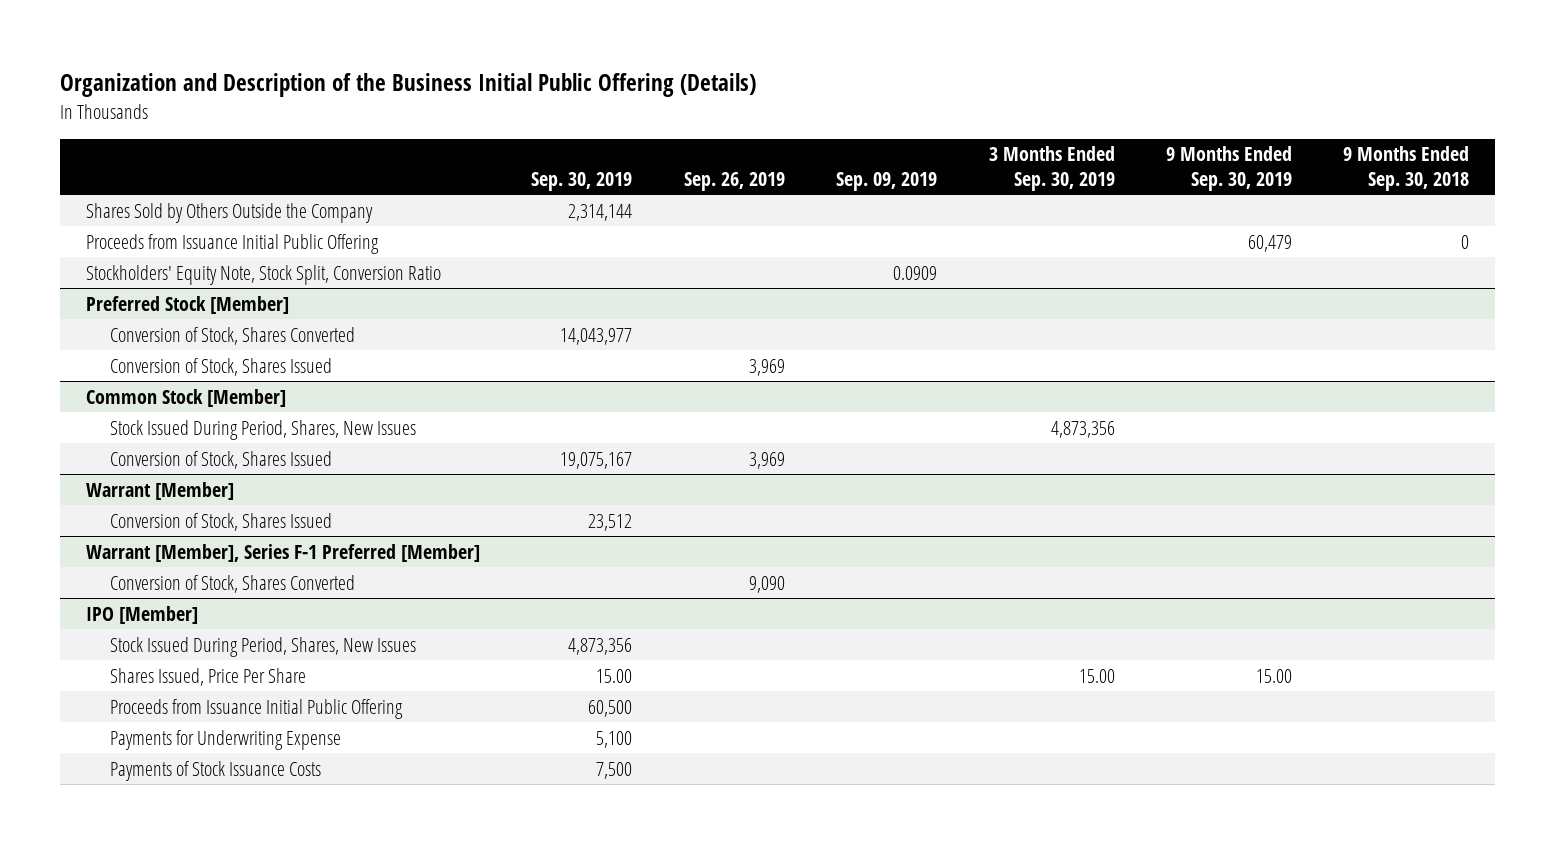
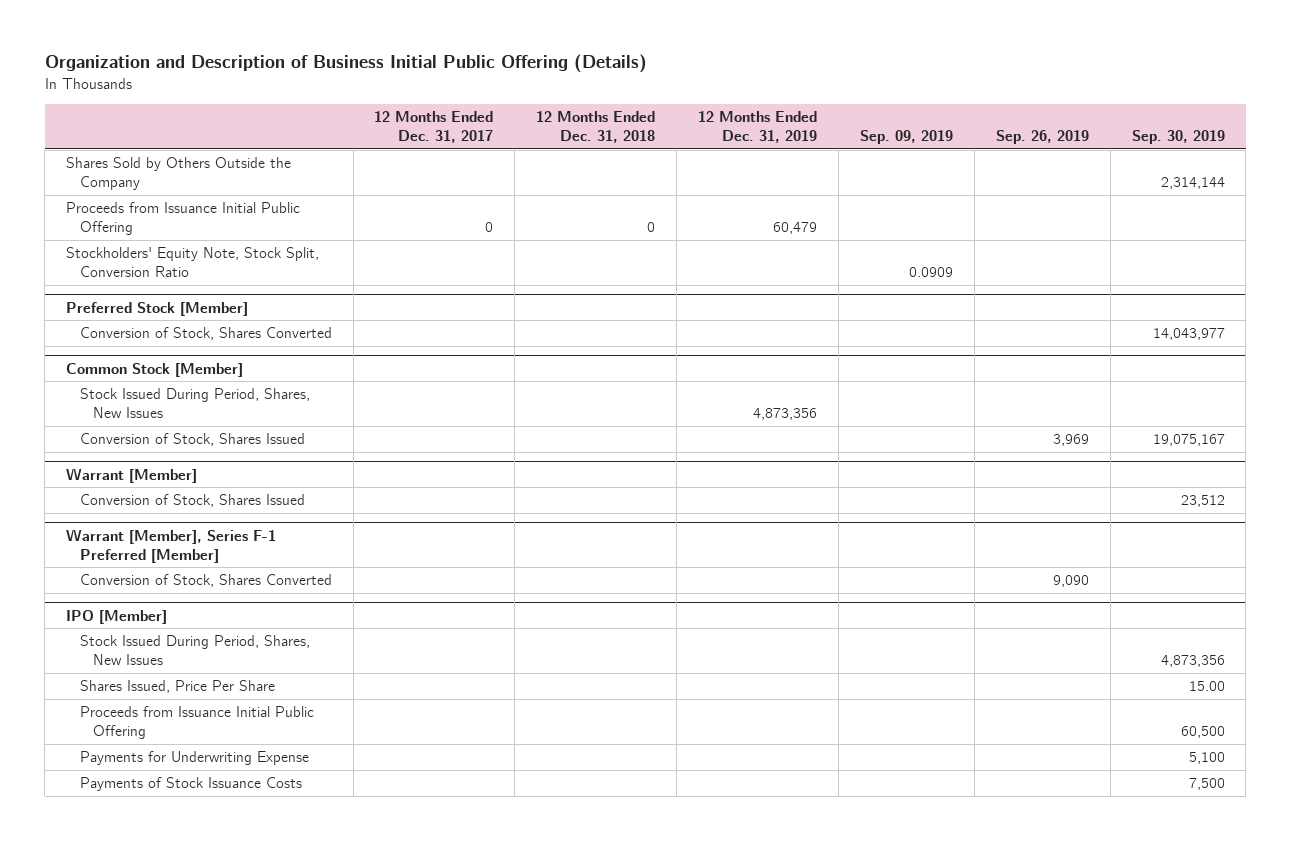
[60,73,757,98] Organization and Description of the Business Initial Public Offering (Details) -> [44,54,647,74] Organization and Description of Business Initial Public Offering (Details)
[988,146,1115,191] 3 Months Ended Sep. 30, 2019 -> none
[1166,146,1293,191] 9 Months Ended Sep. 30, 2019 -> none
[1343,146,1470,191] 9 Months Ended Sep. 30, 2018 -> none
none -> [374,110,494,143] 12 Months Ended Dec. 31, 2017
none -> [536,110,656,143] 12 Months Ended Dec. 31, 2018
none -> [698,110,818,143] 12 Months Ended Dec. 31, 2019
[109,357,332,376] Conversion of Stock, Shares Issued -> none

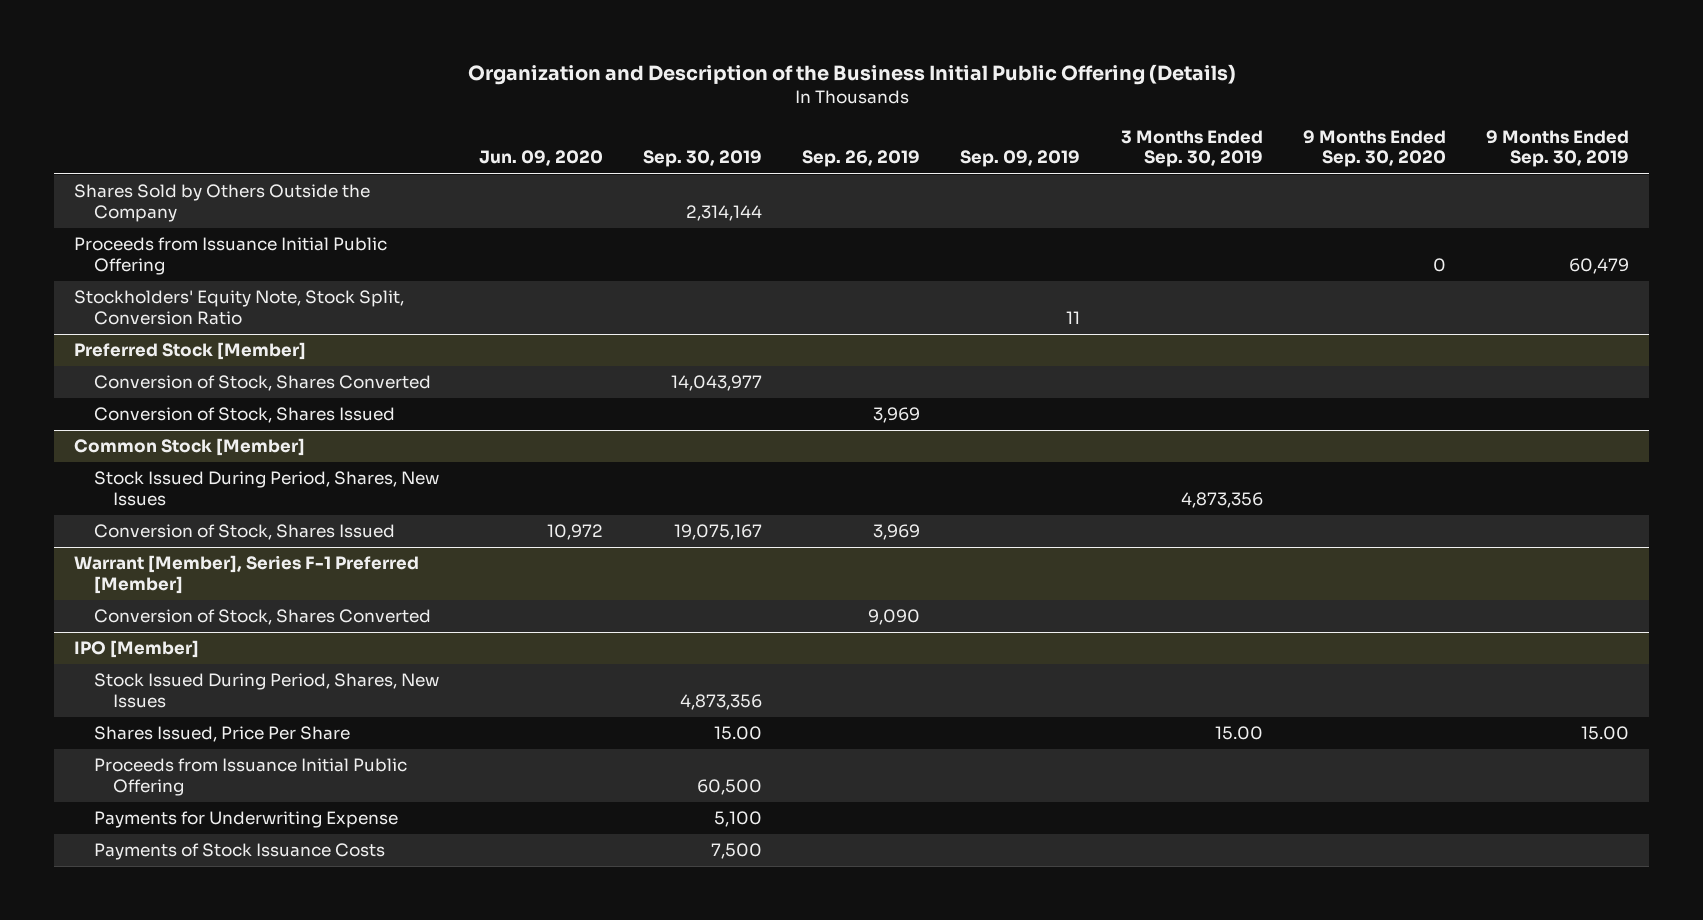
[44,54,647,74] Organization and Description of Business Initial Public Offering (Details) -> [467,64,1236,86] Organization and Description of the Business Initial Public Offering (Details)
[374,110,494,143] 12 Months Ended Dec. 31, 2017 -> none
[536,110,656,143] 12 Months Ended Dec. 31, 2018 -> none
[698,110,818,143] 12 Months Ended Dec. 31, 2019 -> none
none -> [478,150,603,167] Jun. 09, 2020
none -> [1120,129,1263,168] 3 Months Ended Sep. 30, 2019
none -> [1302,129,1446,168] 9 Months Ended Sep. 30, 2020
none -> [1486,129,1630,168] 9 Months Ended Sep. 30, 2019
[908,267,953,278] 0.0909 -> [1066,311,1081,325] 11
none -> [93,407,395,424] Conversion of Stock, Shares Issued
[66,467,198,483] Warrant [Member] -> none
[79,494,305,508] Conversion of Stock, Shares Issued -> none

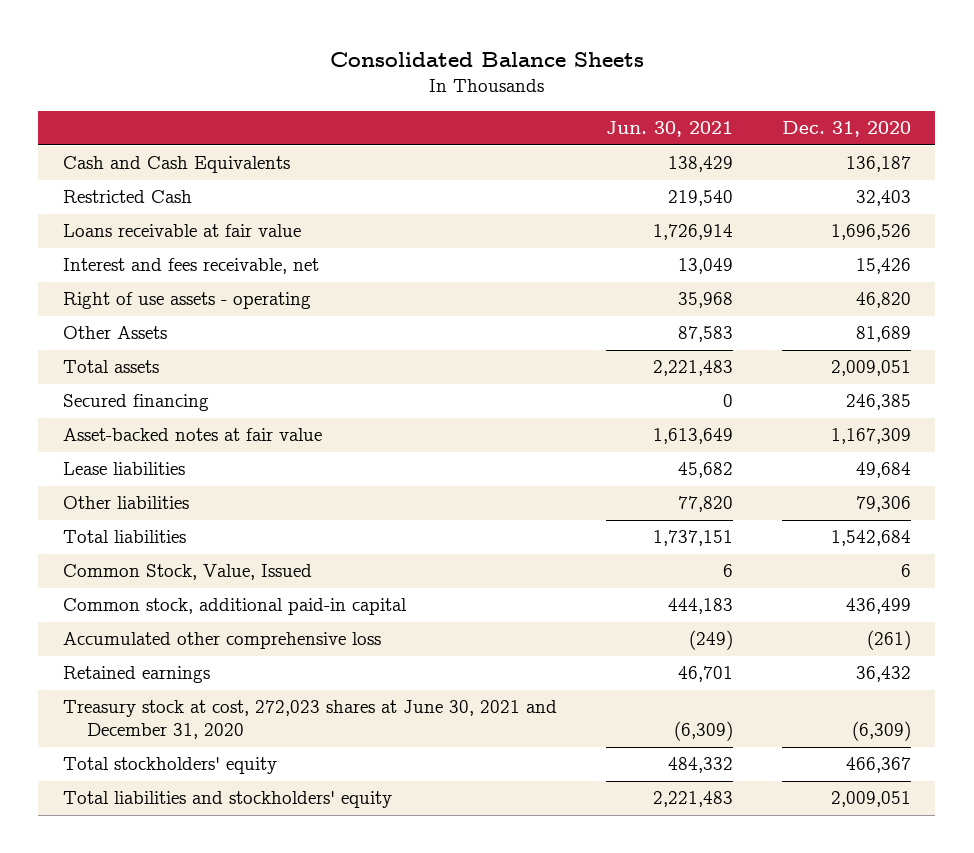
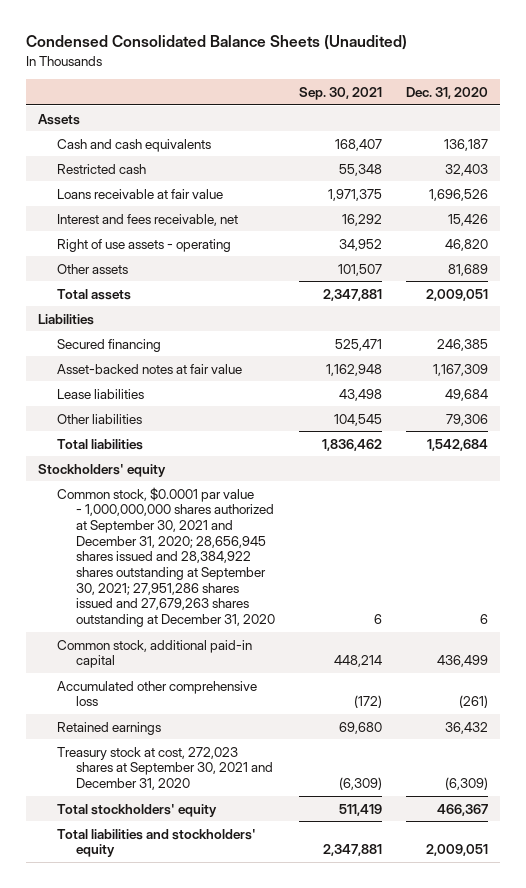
[329,52,644,68] Consolidated Balance Sheets -> [26,35,408,51] Condensed Consolidated Balance Sheets (Unaudited)
[605,121,733,138] Jun. 30, 2021 -> none
none -> [299,86,383,100] Sep. 30, 2021
none -> [38,113,81,125] Assets
[62,156,290,174] Cash and Cash Equivalents -> [57,138,212,152] Cash and cash equivalents
[62,190,192,204] Restricted Cash -> [57,163,147,174] Restricted cash
[62,326,167,340] Other Assets -> [57,263,129,274] Other assets
none -> [38,313,95,325] Liabilities
none -> [38,463,167,477] Stockholders' equity
[62,564,312,581] Common Stock, Value, Issued -> [57,486,276,628] Common stock, $0.0001 par value - 1,000,000,000 shares authorized at September 30, 2021 and December 31, 2020; 28,656,945 shares issued and 28,384,922 shares outstanding at September 30, 2021; 27,951,286 shares issued and 27,679,263 shares outstanding at December 31, 2020
[62,700,557,740] Treasury stock at cost, 272,023 shares at June 30, 2021 and December 31, 2020 -> [57,746,274,791] Treasury stock at cost, 272,023 shares at September 30, 2021 and December 31, 2020

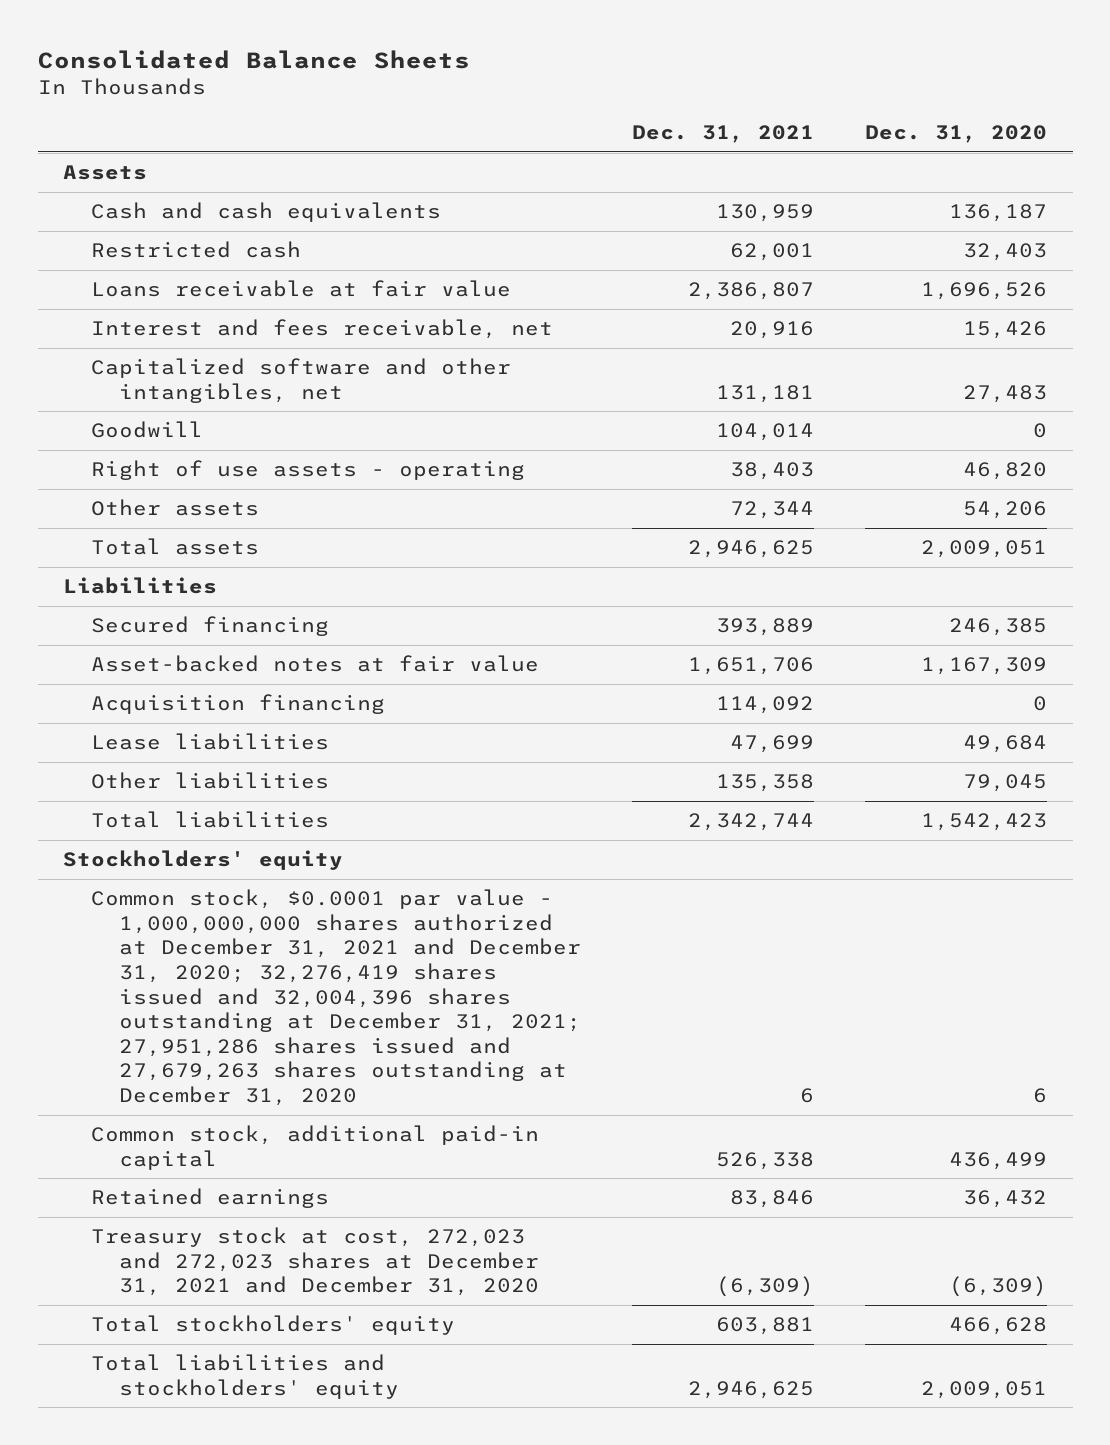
[26,35,408,51] Condensed Consolidated Balance Sheets (Unaudited) -> [37,49,470,69] Consolidated Balance Sheets
[299,86,383,100] Sep. 30, 2021 -> none
none -> [632,125,815,144] Dec. 31, 2021
none -> [91,358,512,403] Capitalized software and other intangibles, net
none -> [91,421,204,439] Goodwill
[448,263,489,276] 81,689 -> [963,501,1048,520] 54,206
none -> [91,694,386,715] Acquisition financing
[446,413,489,426] 79,306 -> [963,774,1048,793] 79,045
[427,438,489,451] 1,542,684 -> [921,813,1048,832] 1,542,423
[57,486,276,628] Common stock, $0.0001 par value - 1,000,000,000 shares authorized at September 30, 2021 and December 31, 2020; 28,656,945 shares issued and 28,384,922 shares outstanding at September 30, 2021; 27,951,286 shares issued and 27,679,263 shares outstanding at December 31, 2020 -> [91,889,582,1107] Common stock, $0.0001 par value - 1,000,000,000 shares authorized at December 31, 2021 and December 31, 2020; 32,276,419 shares issued and 32,004,396 shares outstanding at December 31, 2021; 27,951,286 shares issued and 27,679,263 shares outstanding at December 31, 2020
[57,680,258,707] Accumulated other comprehensive loss -> none
[57,746,274,791] Treasury stock at cost, 272,023 shares at September 30, 2021 and December 31, 2020 -> [91,1227,540,1297] Treasury stock at cost, 272,023 and 272,023 shares at December 31, 2021 and December 31, 2020
[437,803,489,816] 466,367 -> [949,1317,1048,1336] 466,628

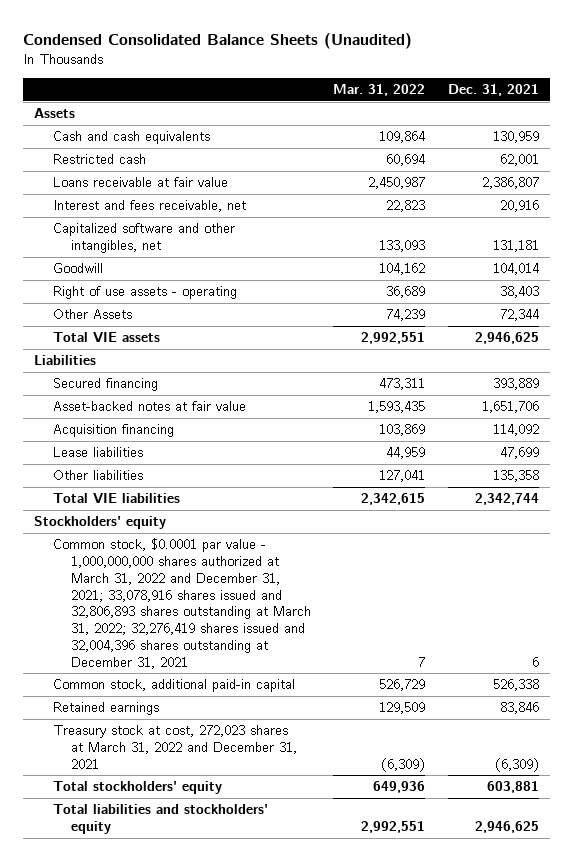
[37,49,470,69] Consolidated Balance Sheets -> [22,32,412,49] Condensed Consolidated Balance Sheets (Unaudited)
[865,125,1048,144] Dec. 31, 2020 -> none
none -> [333,83,426,96] Mar. 31, 2022
[91,499,260,517] Other assets -> [52,309,132,320] Other Assets
[91,538,260,556] Total assets -> [52,332,160,343] Total VIE assets
[91,811,330,829] Total liabilities -> [52,493,180,504] Total VIE liabilities
[91,889,582,1107] Common stock, $0.0001 par value - 1,000,000,000 shares authorized at December 31, 2021 and December 31, 2020; 32,276,419 shares issued and 32,004,396 shares outstanding at December 31, 2021; 27,951,286 shares issued and 27,679,263 shares outstanding at December 31, 2020 -> [52,538,311,669] Common stock, $0.0001 par value - 1,000,000,000 shares authorized at March 31, 2022 and December 31, 2021; 33,078,916 shares issued and 32,806,893 shares outstanding at March 31, 2022; 32,276,419 shares issued and 32,004,396 shares outstanding at December 31, 2021
[91,1227,540,1297] Treasury stock at cost, 272,023 and 272,023 shares at December 31, 2021 and December 31, 2020 -> [52,725,297,769] Treasury stock at cost, 272,023 shares at March 31, 2022 and December 31, 2021

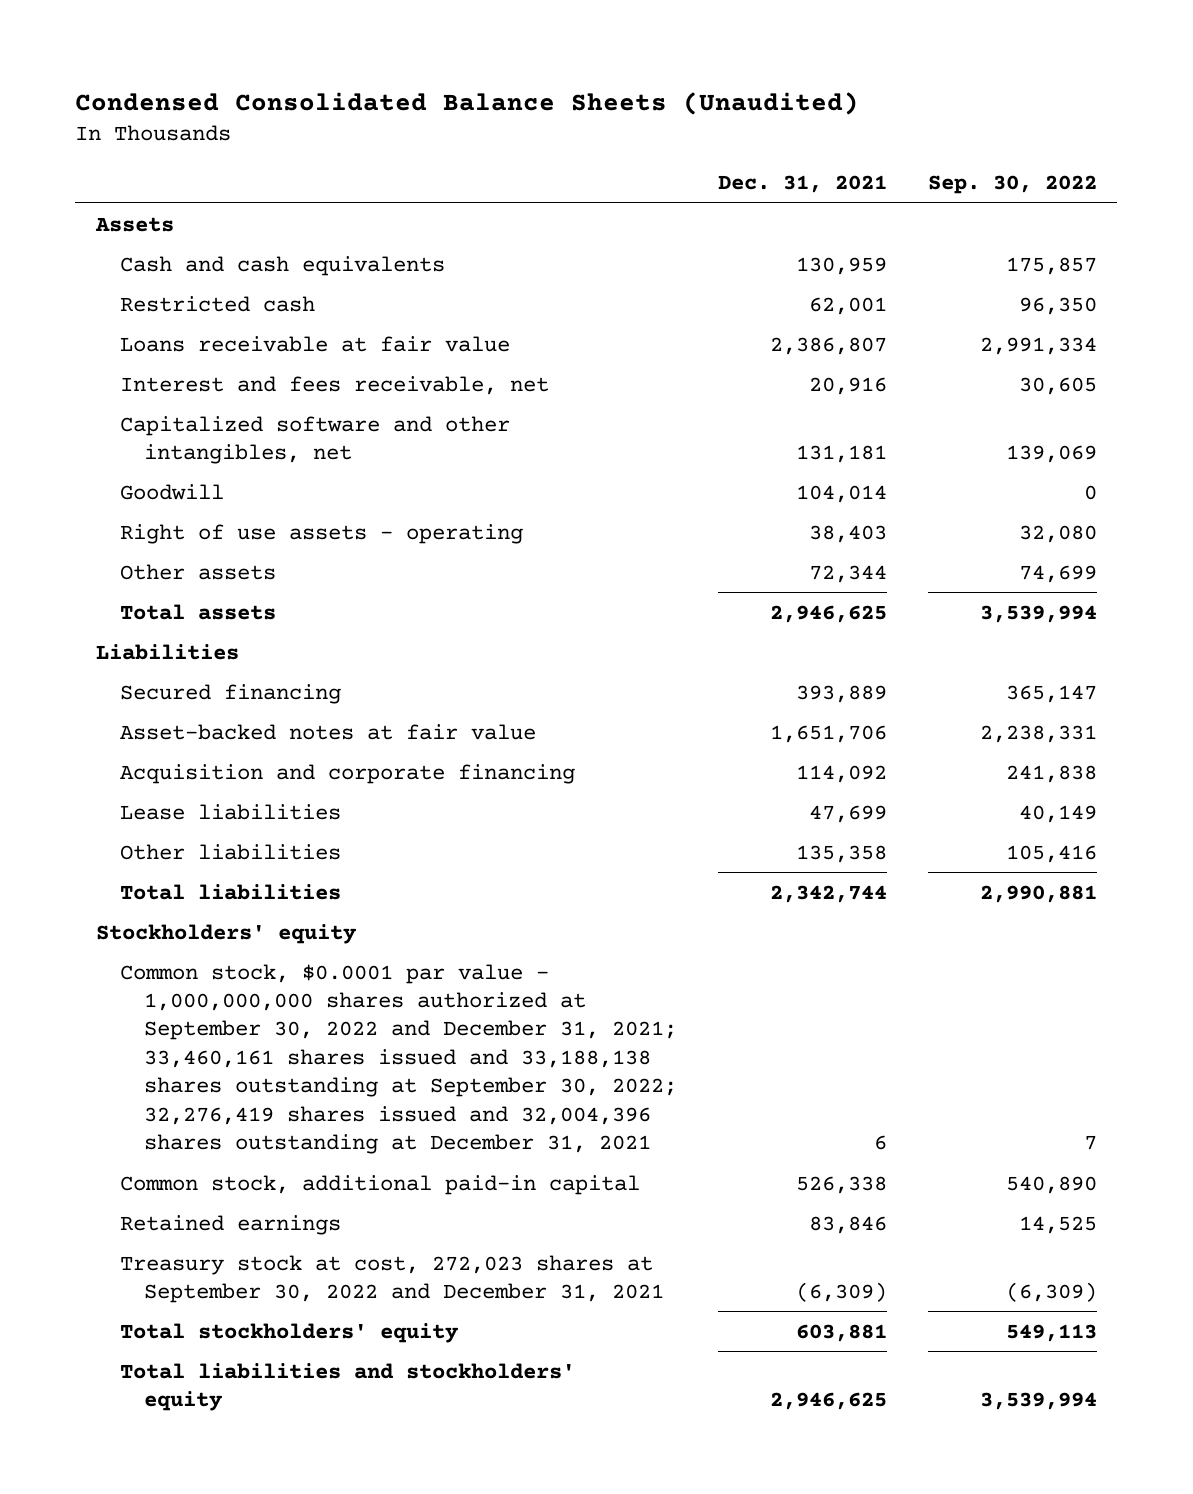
[333,83,426,96] Mar. 31, 2022 -> none
none -> [928,175,1098,195] Sep. 30, 2022
[52,309,132,320] Other Assets -> [119,563,276,580] Other assets
[52,332,160,343] Total VIE assets -> [119,603,276,620] Total assets
[52,424,174,438] Acquisition financing -> [119,763,575,784] Acquisition and corporate financing
[52,493,180,504] Total VIE liabilities -> [119,883,341,900] Total liabilities
[52,538,311,669] Common stock, $0.0001 par value - 1,000,000,000 shares authorized at March 31, 2022 and December 31, 2021; 33,078,916 shares issued and 32,806,893 shares outstanding at March 31, 2022; 32,276,419 shares issued and 32,004,396 shares outstanding at December 31, 2021 -> [119,963,678,1155] Common stock, $0.0001 par value - 1,000,000,000 shares authorized at September 30, 2022 and December 31, 2021; 33,460,161 shares issued and 33,188,138 shares outstanding at September 30, 2022; 32,276,419 shares issued and 32,004,396 shares outstanding at December 31, 2021
[52,725,297,769] Treasury stock at cost, 272,023 shares at March 31, 2022 and December 31, 2021 -> [119,1254,665,1303] Treasury stock at cost, 272,023 shares at September 30, 2022 and December 31, 2021

